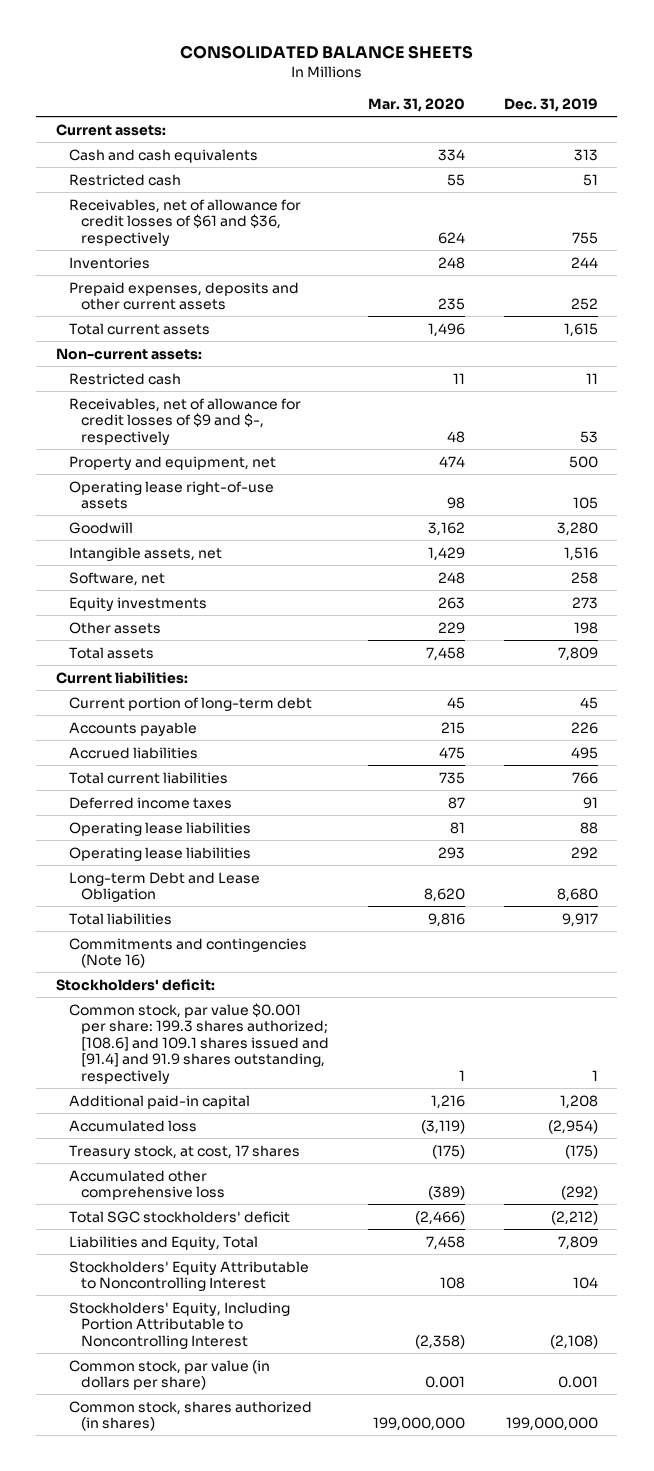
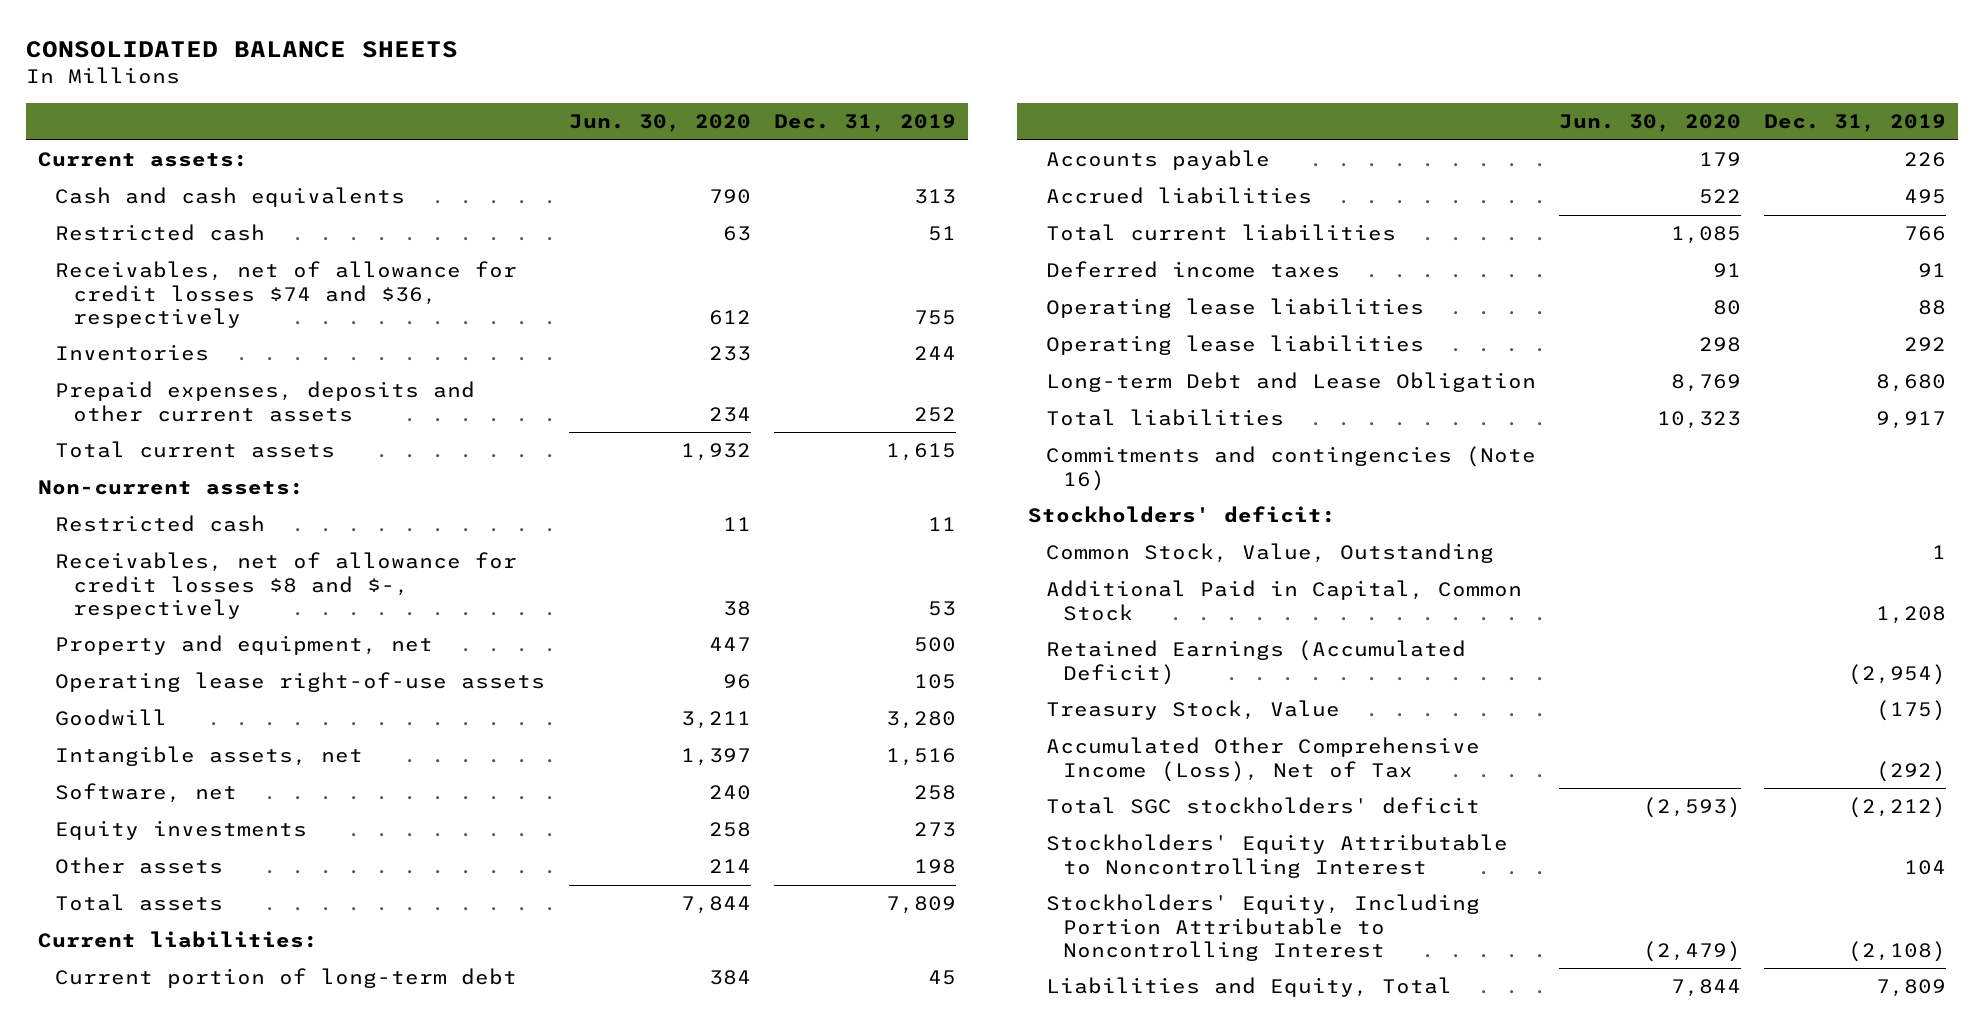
[367,97,465,112] Mar. 31, 2020 -> none
none -> [568,114,751,133] Jun. 30, 2020
[68,198,301,246] Receivables, net of allowance for credit losses of $61 and $36, respectively -> [55,261,518,328] Receivables, net of allowance for credit losses $74 and $36, respectively
[68,397,301,445] Receivables, net of allowance for credit losses of $9 and $-, respectively -> [55,552,518,619] Receivables, net of allowance for credit losses $8 and $-, respectively
[68,1002,330,1084] Common stock, par value $0.001 per share: 199.3 shares authorized; [108.6] and 109.1 shares issued and [91.4] and 91.9 shares outstanding, respectively -> [1045,543,1494,564] Common Stock, Value, Outstanding
[68,1094,250,1109] Additional paid-in capital -> [1045,580,1522,621] Additional Paid in Capital, Common Stock
[68,1119,197,1132] Accumulated loss -> [1045,640,1466,685] Retained Earnings (Accumulated Deficit)
[68,1144,300,1159] Treasury stock, at cost, 17 shares -> [1045,700,1340,721] Treasury Stock, Value
[68,1169,226,1201] Accumulated other comprehensive loss -> [1045,737,1480,782] Accumulated Other Comprehensive Income (Loss), Net of Tax
[68,1359,270,1391] Common stock, par value (in dollars per share) -> none
[68,1400,312,1432] Common stock, shares authorized (in shares) -> none
[68,1235,258,1250] Liabilities and Equity, Total -> [1045,977,1452,998] Liabilities and Equity, Total

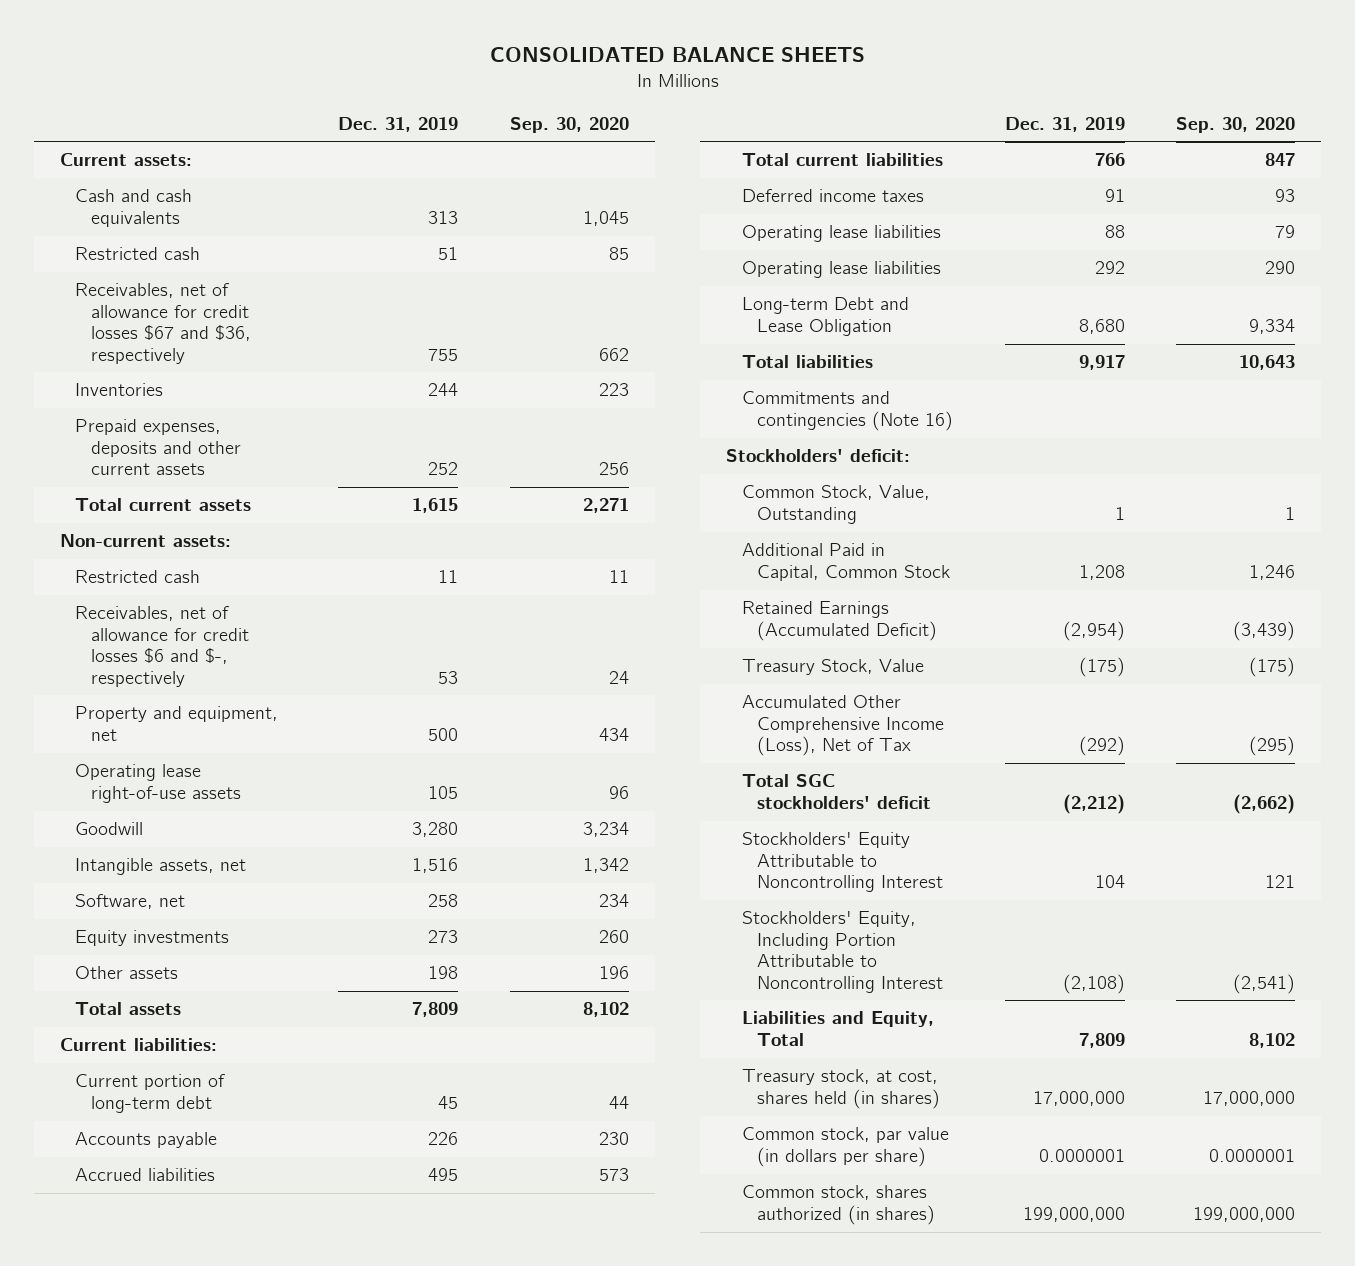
[568,114,751,133] Jun. 30, 2020 -> none
none -> [509,116,629,133] Sep. 30, 2020
[55,261,518,328] Receivables, net of allowance for credit losses $74 and $36, respectively -> [75,283,251,364] Receivables, net of allowance for credit losses $67 and $36, respectively
[55,552,518,619] Receivables, net of allowance for credit losses $8 and $-, respectively -> [75,606,249,687] Receivables, net of allowance for credit losses $6 and $-, respectively
none -> [741,1069,941,1109] Treasury stock, at cost, shares held (in shares)
none -> [741,1127,949,1167] Common stock, par value (in dollars per share)
none -> [741,1185,936,1225] Common stock, shares authorized (in shares)

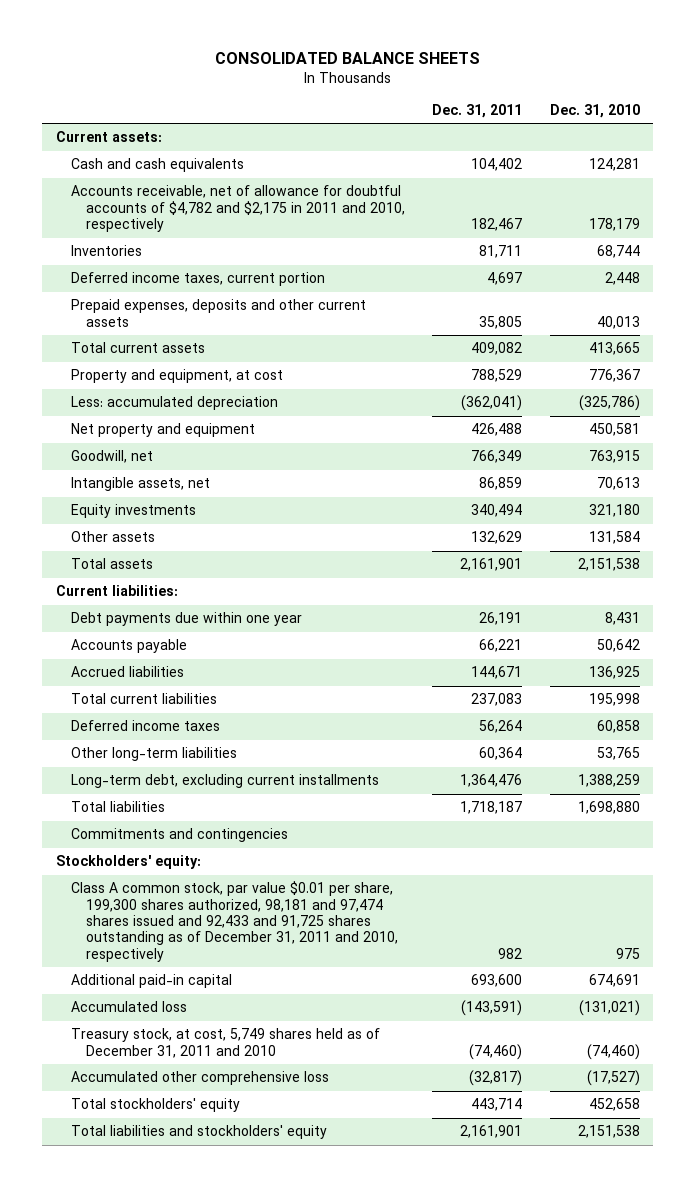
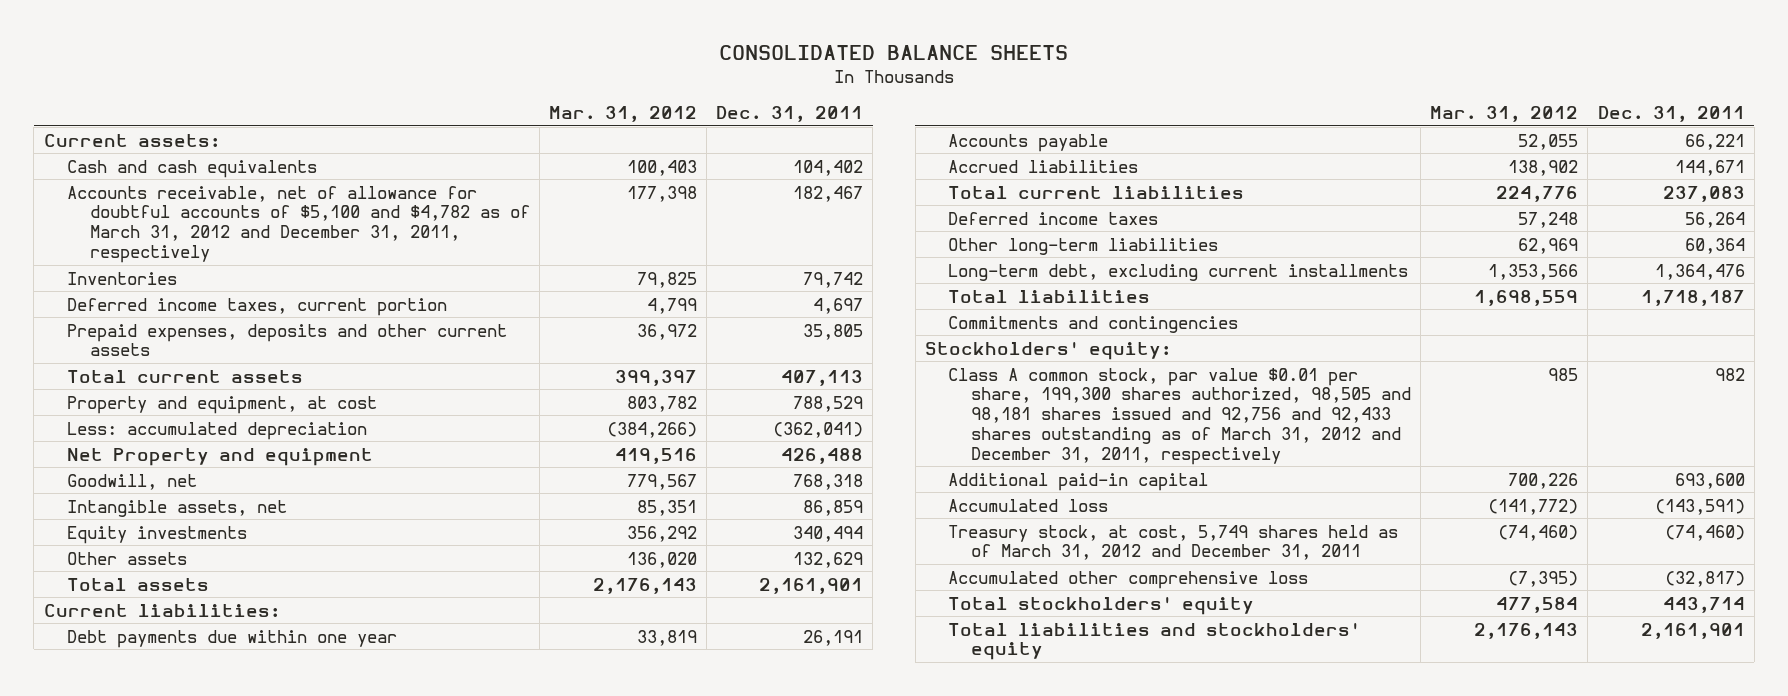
[549,103,640,118] Dec. 31, 2010 -> none
none -> [548,106,697,123] Mar. 31, 2012
[71,185,405,233] Accounts receivable, net of allowance for doubtful accounts of $4,782 and $2,175 in 2011 and 2010, respectively -> [66,185,530,263] Accounts receivable, net of allowance for doubtful accounts of $5,100 and $4,782 as of March 31, 2012 and December 31, 2011, respectively
[479,245,523,259] 81,711 -> [803,271,864,288] 79,742
[471,342,523,356] 409,082 -> [781,369,864,386] 407,113
[71,423,256,438] Net property and equipment -> [66,447,373,466] Net Property and equipment
[471,450,523,464] 766,349 -> [793,473,864,490] 768,318
[71,881,398,962] Class A common stock, par value $0.01 per share, 199,300 shares authorized, 98,181 and 97,474 shares issued and 92,433 and 91,725 shares outstanding as of December 31, 2011 and 2010, respectively -> [947,367,1411,465] Class A common stock, par value $0.01 per share, 199,300 shares authorized, 98,505 and 98,181 shares issued and 92,756 and 92,433 shares outstanding as of March 31, 2012 and December 31, 2011, respectively
[71,1028,381,1058] Treasury stock, at cost, 5,749 shares held as of December 31, 2011 and 2010 -> [947,524,1398,561] Treasury stock, at cost, 5,749 shares held as of March 31, 2012 and December 31, 2011

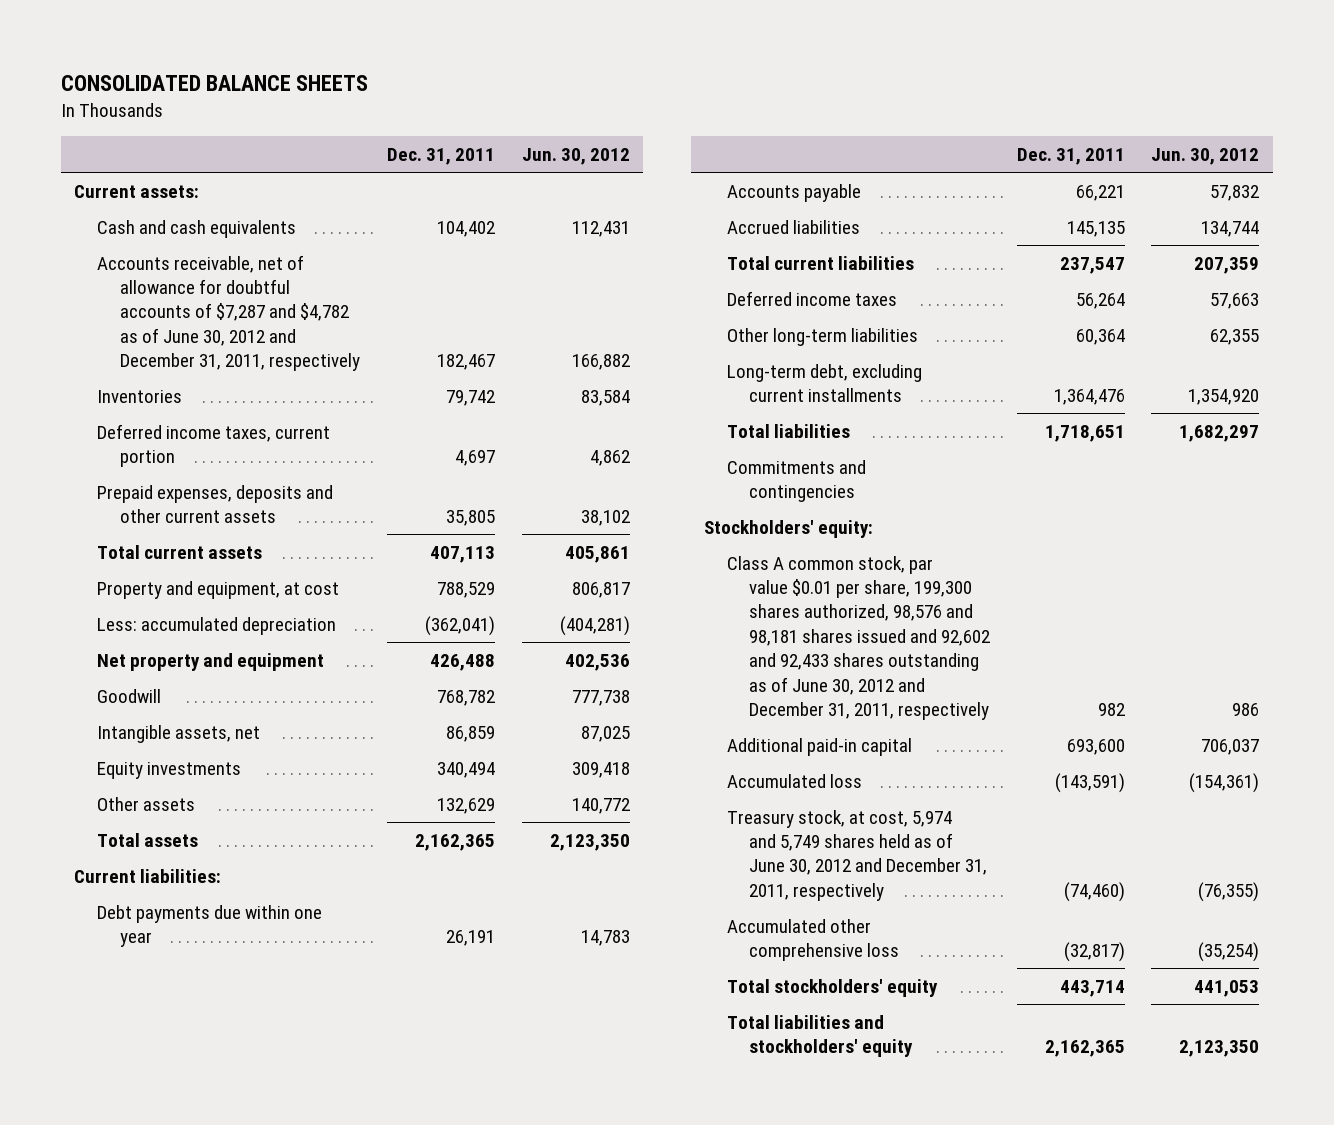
[548,106,697,123] Mar. 31, 2012 -> none
none -> [521,147,630,165] Jun. 30, 2012
[66,185,530,263] Accounts receivable, net of allowance for doubtful accounts of $5,100 and $4,782 as of March 31, 2012 and December 31, 2011, respectively -> [97,254,360,372] Accounts receivable, net of allowance for doubtful accounts of $7,287 and $4,782 as of June 30, 2012 and December 31, 2011, respectively
[66,447,373,466] Net Property and equipment -> [97,652,325,671] Net property and equipment
[66,473,197,490] Goodwill, net -> [97,688,162,703] Goodwill
[793,473,864,490] 768,318 -> [437,689,496,706] 768,782
[759,577,864,594] 2,161,901 -> [415,833,496,851] 2,162,365
[1674,159,1745,176] 144,671 -> [1066,220,1125,237] 145,135
[1662,185,1745,202] 237,083 -> [1059,256,1125,274] 237,547
[1640,289,1745,306] 1,718,187 -> [1044,424,1125,442] 1,718,651
[947,367,1411,465] Class A common stock, par value $0.01 per share, 199,300 shares authorized, 98,505 and 98,181 shares issued and 92,756 and 92,433 shares outstanding as of March 31, 2012 and December 31, 2011, respectively -> [726,555,991,720] Class A common stock, par value $0.01 per share, 199,300 shares authorized, 98,576 and 98,181 shares issued and 92,602 and 92,433 shares outstanding as of June 30, 2012 and December 31, 2011, respectively
[947,524,1398,561] Treasury stock, at cost, 5,749 shares held as of March 31, 2012 and December 31, 2011 -> [726,809,988,901] Treasury stock, at cost, 5,974 and 5,749 shares held as of June 30, 2012 and December 31, 2011, respectively
[1640,622,1745,639] 2,161,901 -> [1044,1040,1125,1058] 2,162,365

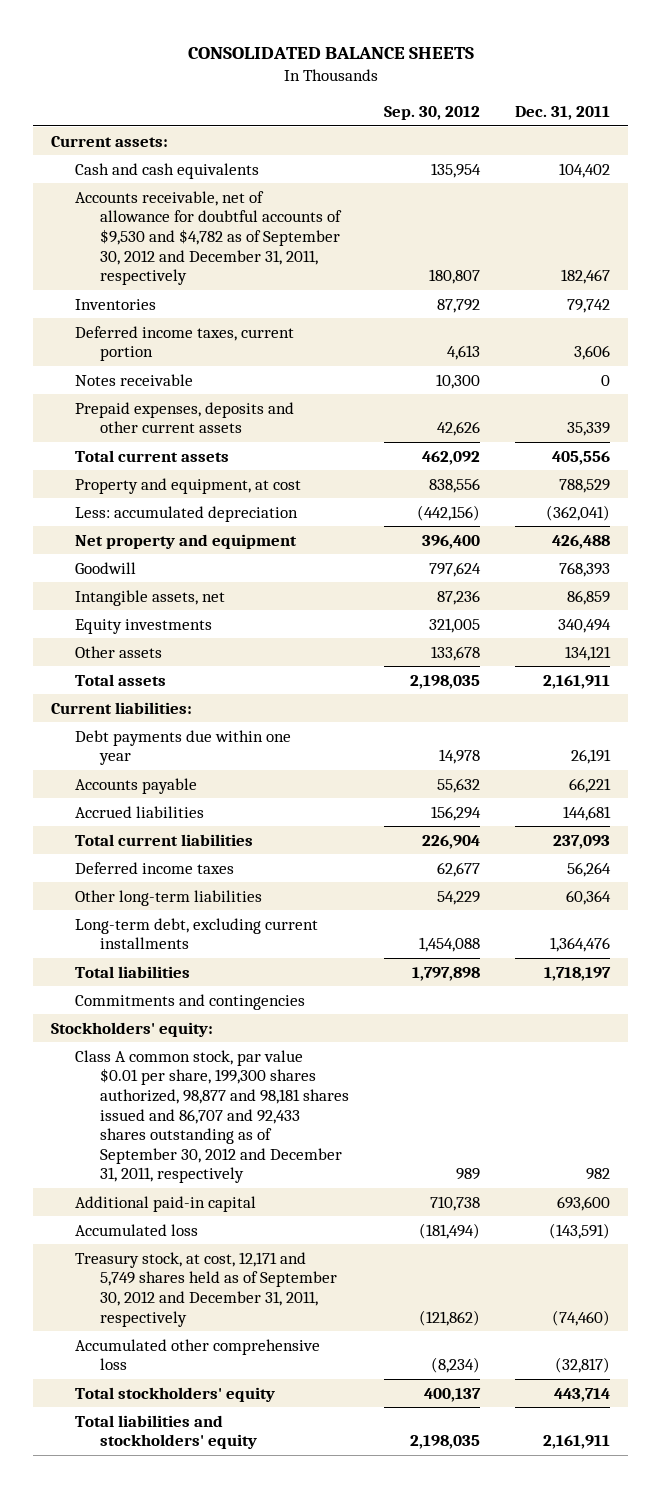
[521,147,630,165] Jun. 30, 2012 -> none
none -> [384,106,481,121] Sep. 30, 2012
[97,254,360,372] Accounts receivable, net of allowance for doubtful accounts of $7,287 and $4,782 as of June 30, 2012 and December 31, 2011, respectively -> [75,190,343,286] Accounts receivable, net of allowance for doubtful accounts of $9,530 and $4,782 as of September 30, 2012 and December 31, 2011, respectively
[455,450,496,467] 4,697 -> [574,345,611,361] 3,606
none -> [75,373,194,386] Notes receivable
[446,510,496,527] 35,805 -> [567,422,611,437] 35,339
[430,545,496,563] 407,113 -> [552,450,611,465] 405,556
[437,689,496,706] 768,782 -> [559,561,611,577] 768,393
[437,797,496,814] 132,629 -> [565,645,612,661] 134,121
[415,833,496,851] 2,162,365 -> [543,674,611,689] 2,161,911
[1066,220,1125,237] 145,135 -> [563,805,612,821] 144,681
[1059,256,1125,274] 237,547 -> [553,834,611,849] 237,093
[1044,424,1125,442] 1,718,651 -> [544,966,612,981] 1,718,197
[726,555,991,720] Class A common stock, par value $0.01 per share, 199,300 shares authorized, 98,576 and 98,181 shares issued and 92,602 and 92,433 shares outstanding as of June 30, 2012 and December 31, 2011, respectively -> [75,1049,350,1184] Class A common stock, par value $0.01 per share, 199,300 shares authorized, 98,877 and 98,181 shares issued and 86,707 and 92,433 shares outstanding as of September 30, 2012 and December 31, 2011, respectively
[726,809,988,901] Treasury stock, at cost, 5,974 and 5,749 shares held as of June 30, 2012 and December 31, 2011, respectively -> [75,1251,338,1327] Treasury stock, at cost, 12,171 and 5,749 shares held as of September 30, 2012 and December 31, 2011, respectively
[1044,1040,1125,1058] 2,162,365 -> [543,1435,611,1450] 2,161,911

